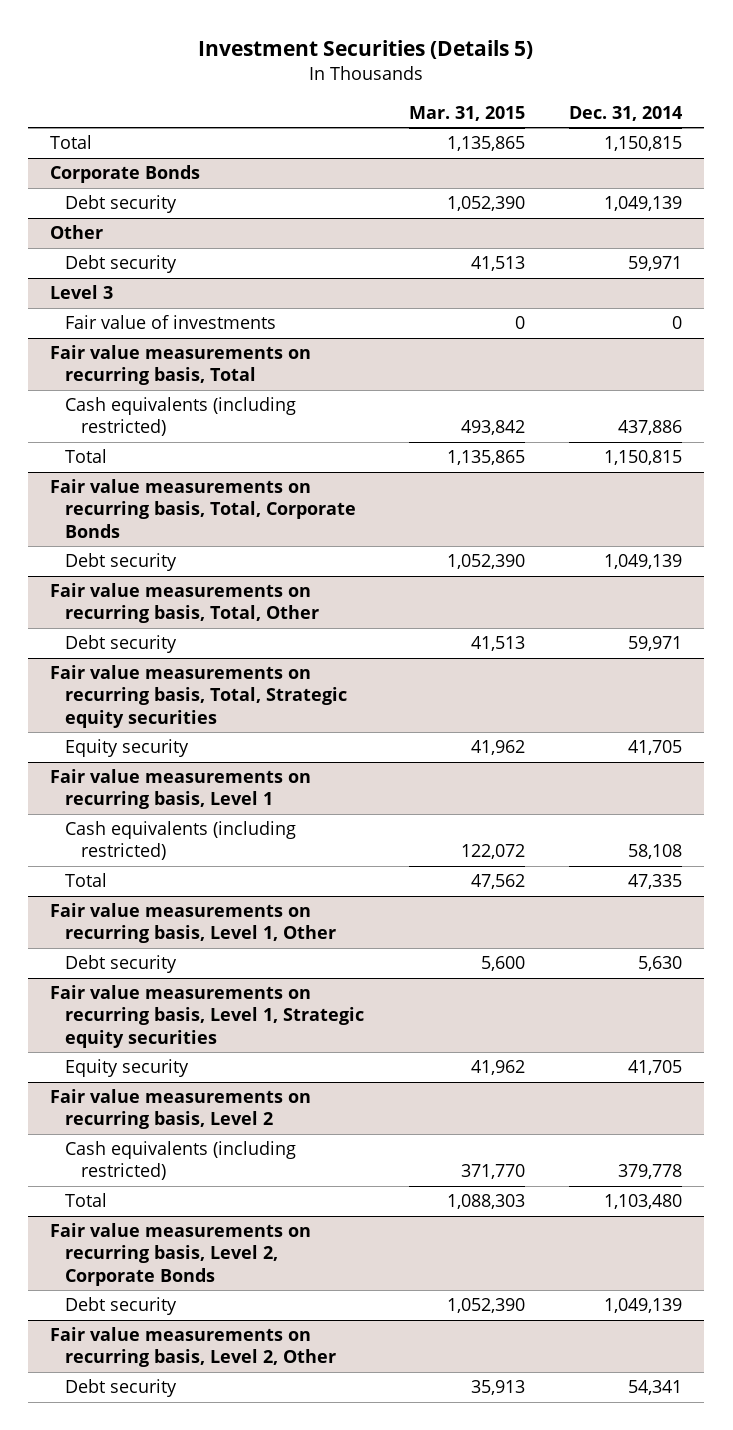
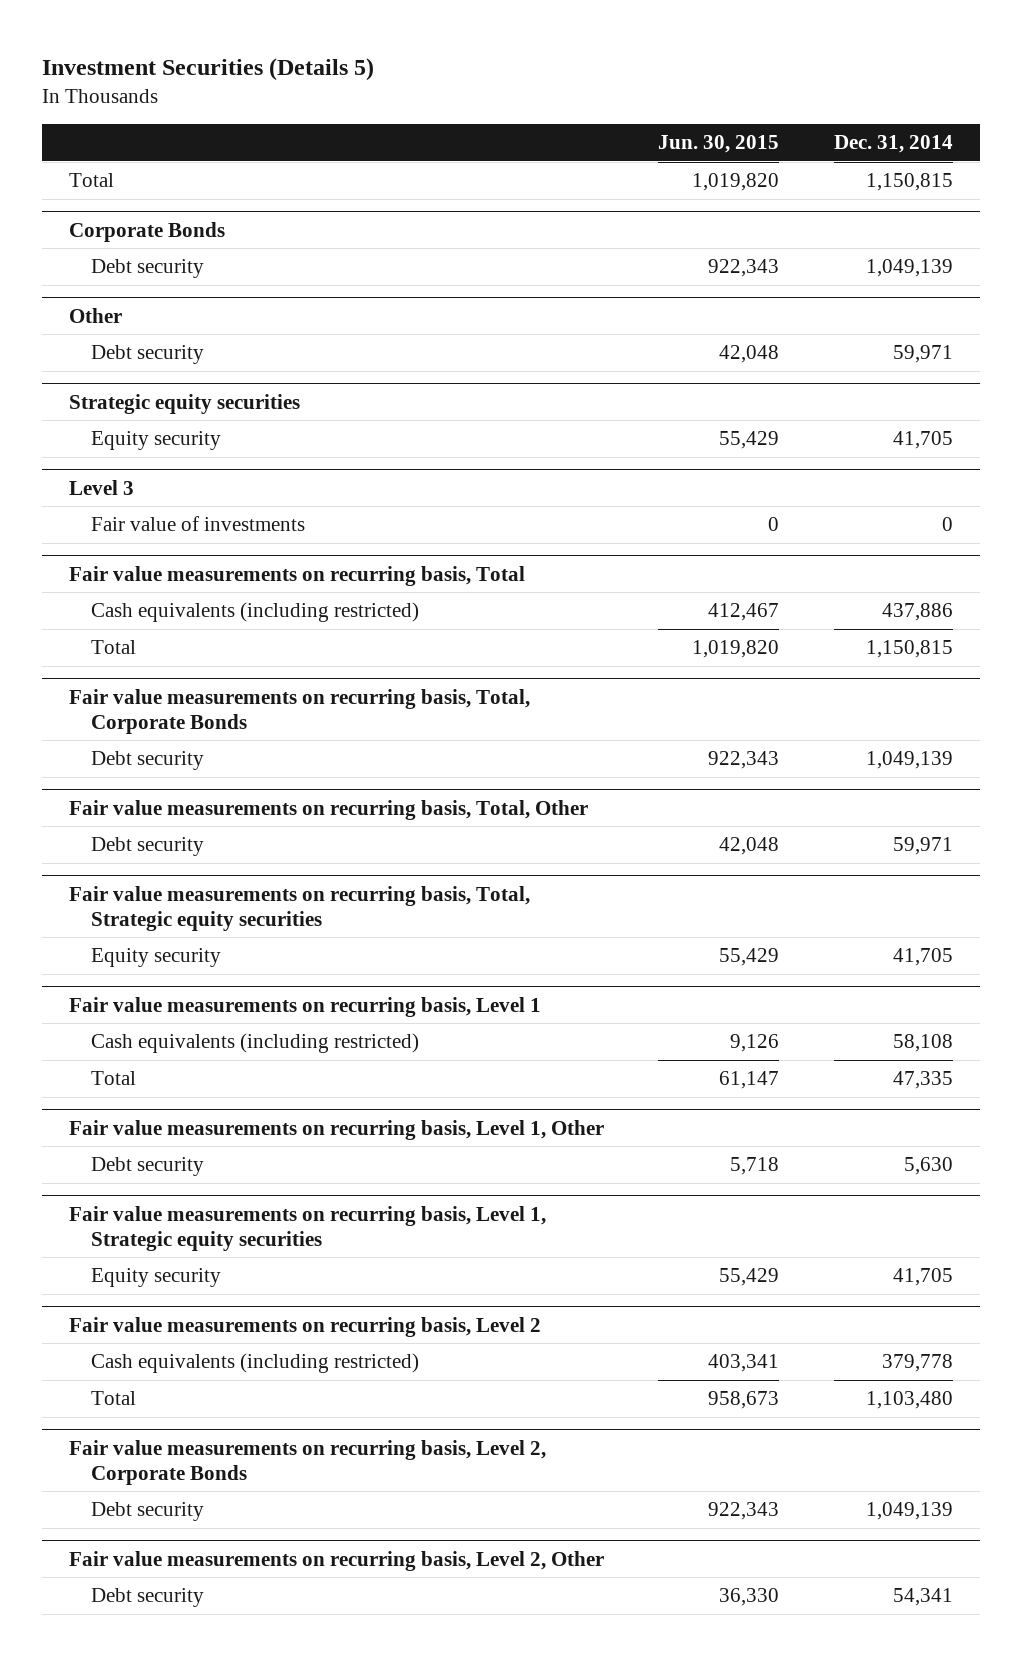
[408,105,525,121] Mar. 31, 2015 -> none
none -> [658,134,780,153] Jun. 30, 2015
none -> [69,393,301,414] Strategic equity securities
none -> [90,431,221,451] Equity security

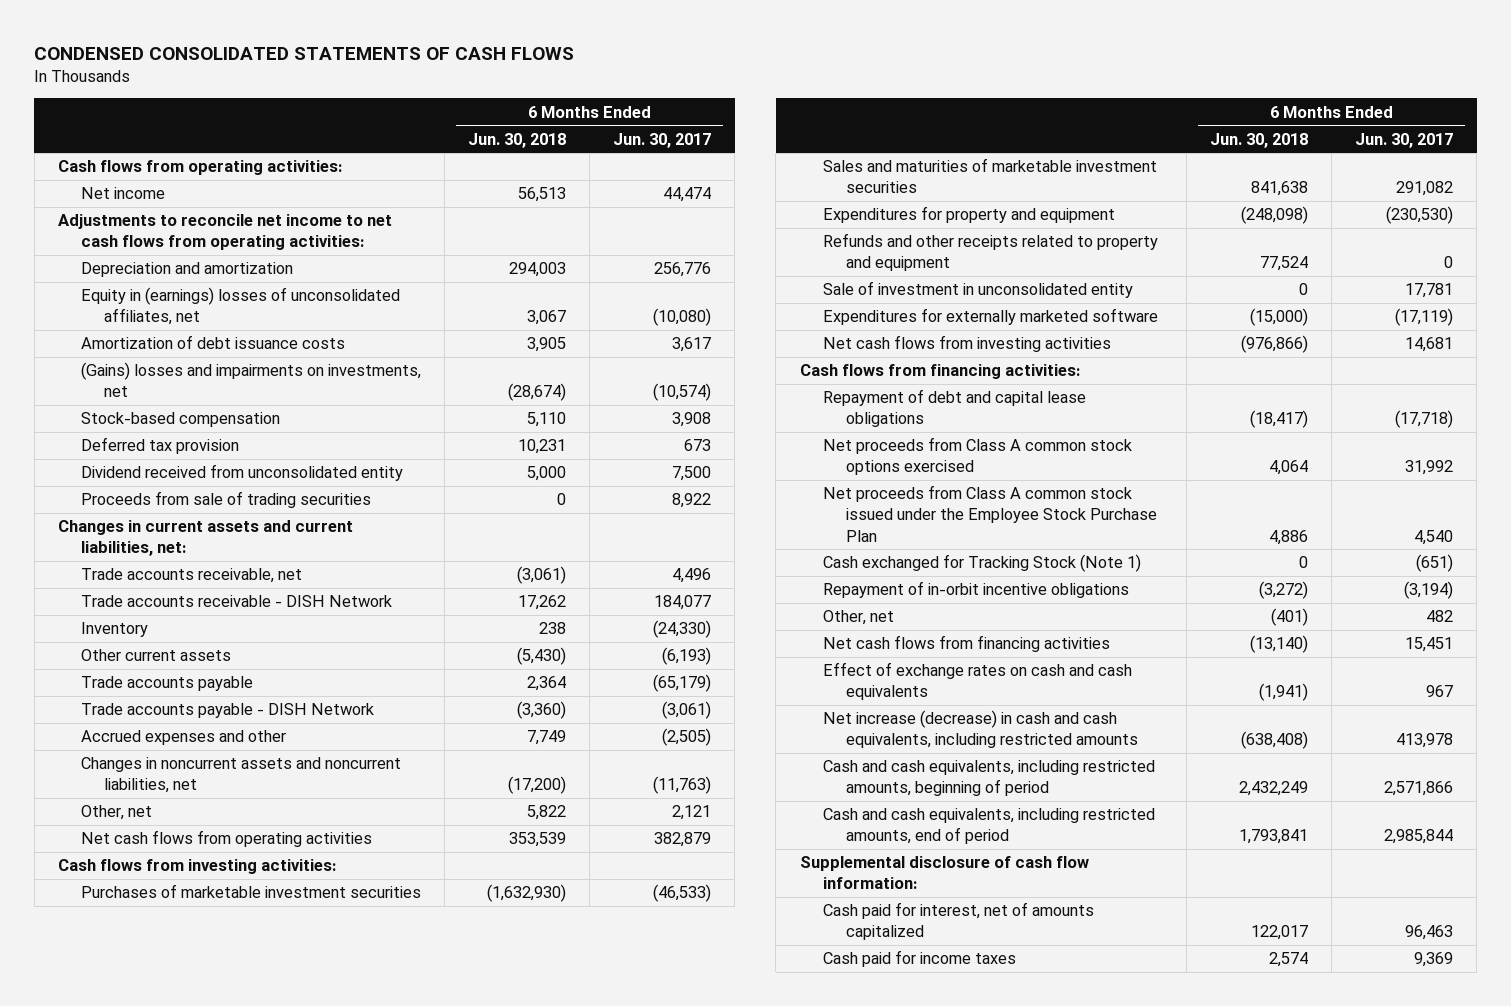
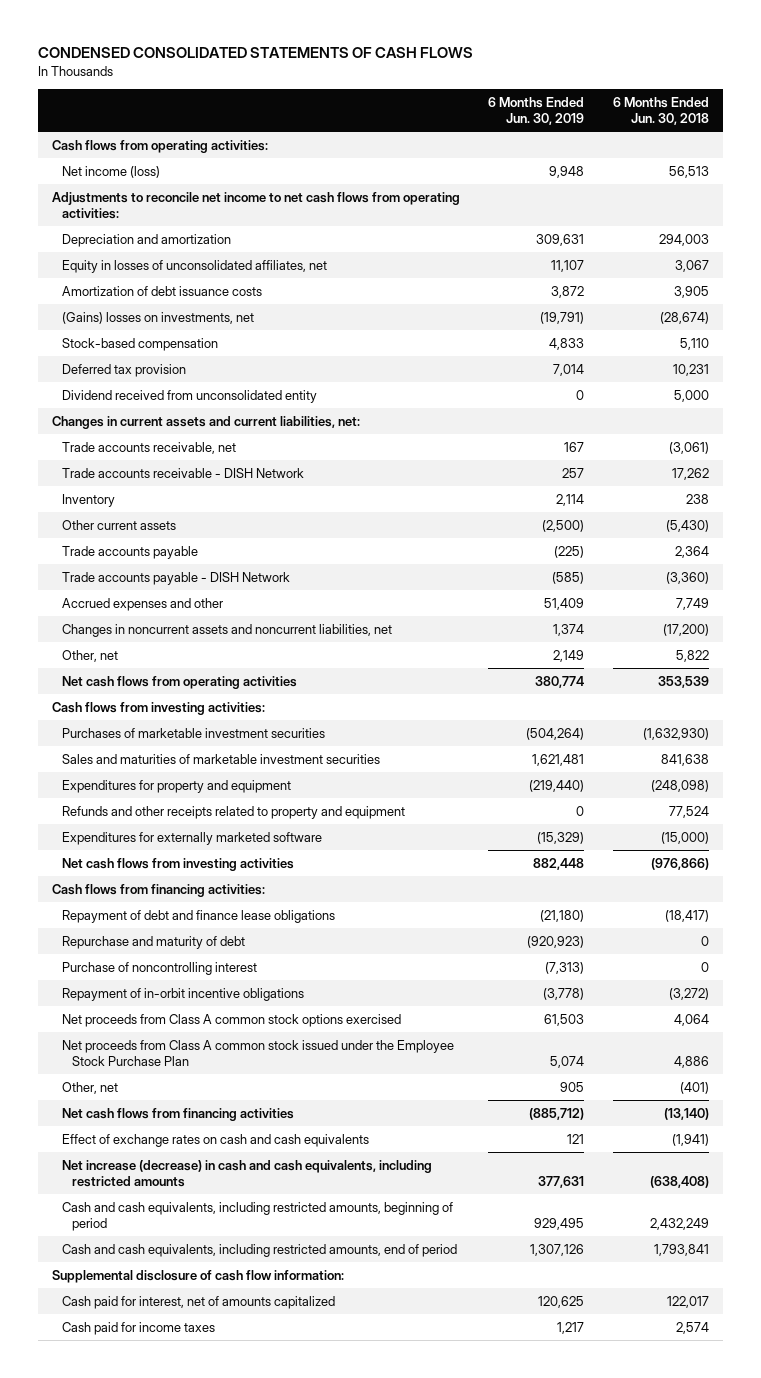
[613,132,712,148] Jun. 30, 2017 -> none
none -> [488,96,585,126] 6 Months Ended Jun. 30, 2019
[80,187,165,200] Net income -> [61,165,160,178] Net income (loss)
[80,287,400,326] Equity in (earnings) losses of unconsolidated affiliates, net -> [61,259,327,273] Equity in losses of unconsolidated affiliates, net
[80,362,421,398] (Gains) losses and impairments on investments, net -> [61,311,254,324] (Gains) losses on investments, net
[80,491,371,509] Proceeds from sale of trading securities -> none
[822,281,1133,299] Sale of investment in unconsolidated entity -> none
[822,389,1086,428] Repayment of debt and capital lease obligations -> [61,909,335,923] Repayment of debt and finance lease obligations
none -> [61,935,245,949] Repurchase and maturity of debt
none -> [61,961,257,975] Purchase of noncontrolling interest
[822,581,1129,599] Repayment of in-orbit incentive obligations -> [61,987,304,1001] Repayment of in-orbit incentive obligations
[822,554,1141,573] Cash exchanged for Tracking Stock (Note 1) -> none

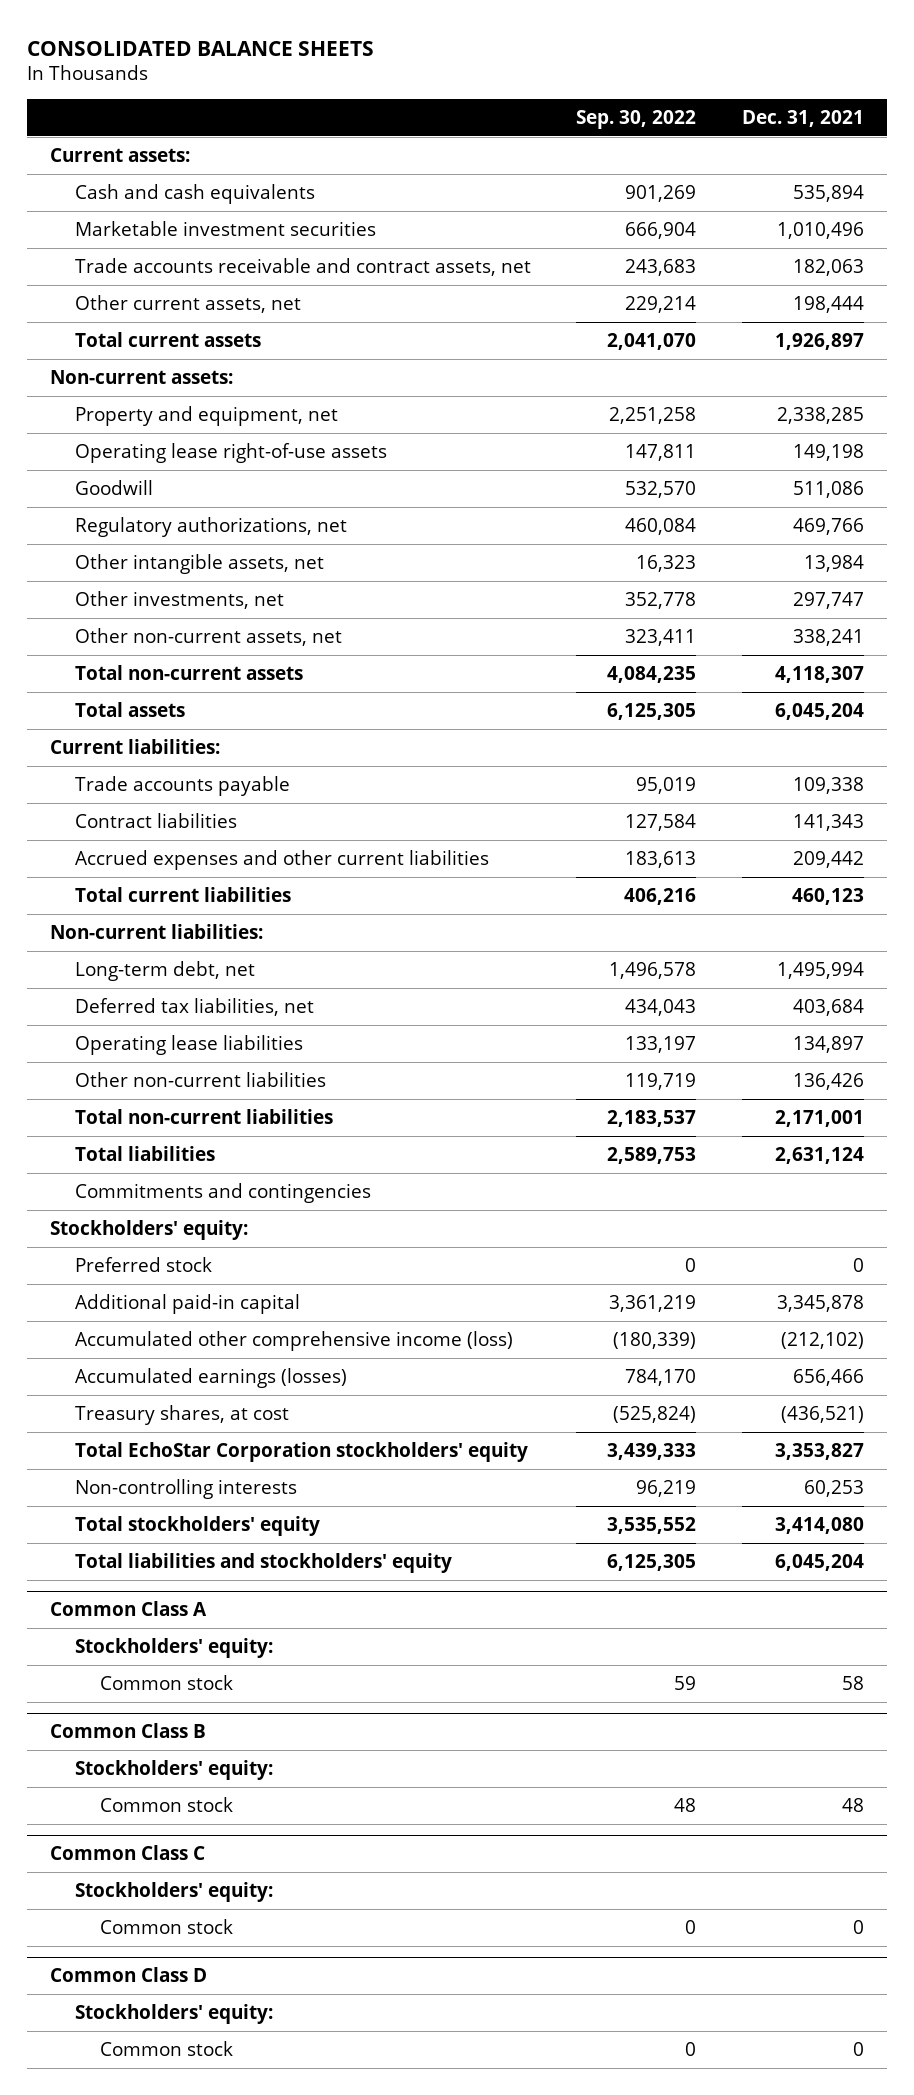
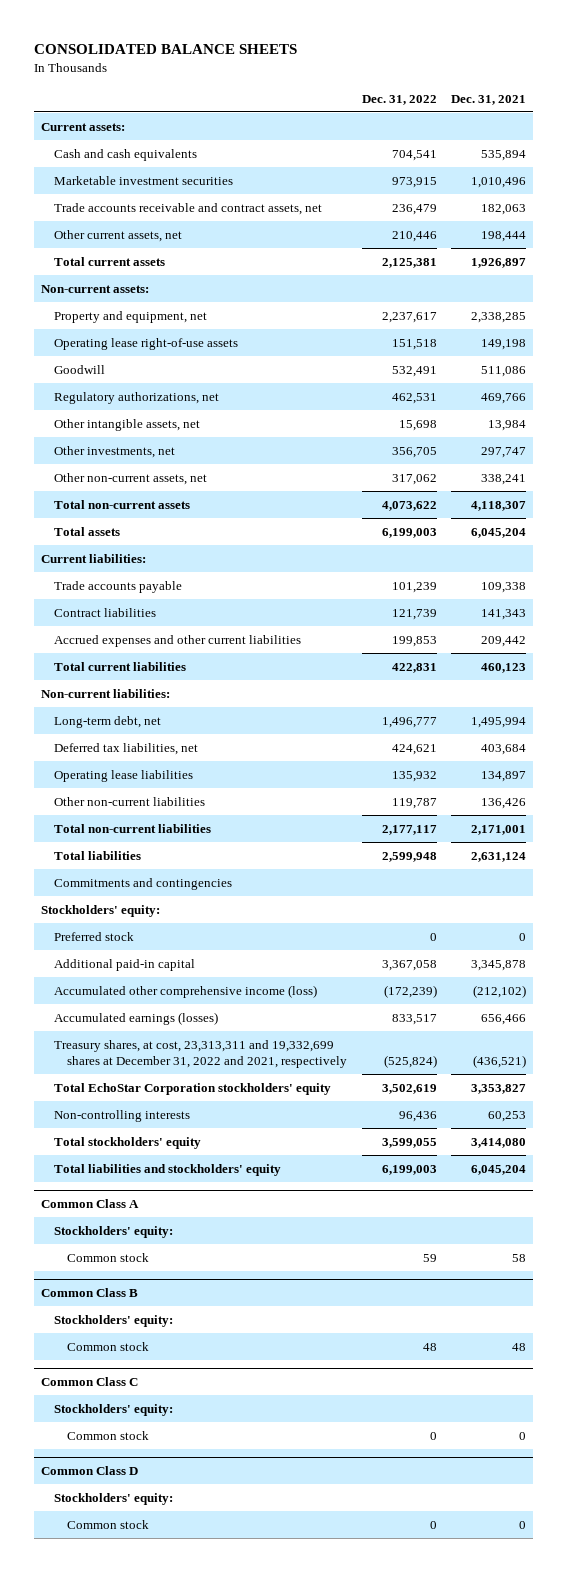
[576,109,697,129] Sep. 30, 2022 -> none
none -> [361,94,437,105] Dec. 31, 2022
[74,1404,289,1425] Treasury shares, at cost -> [54,1039,348,1068] Treasury shares, at cost, 23,313,311 and 19,332,699 shares at December 31, 2022 and 2021, respectively

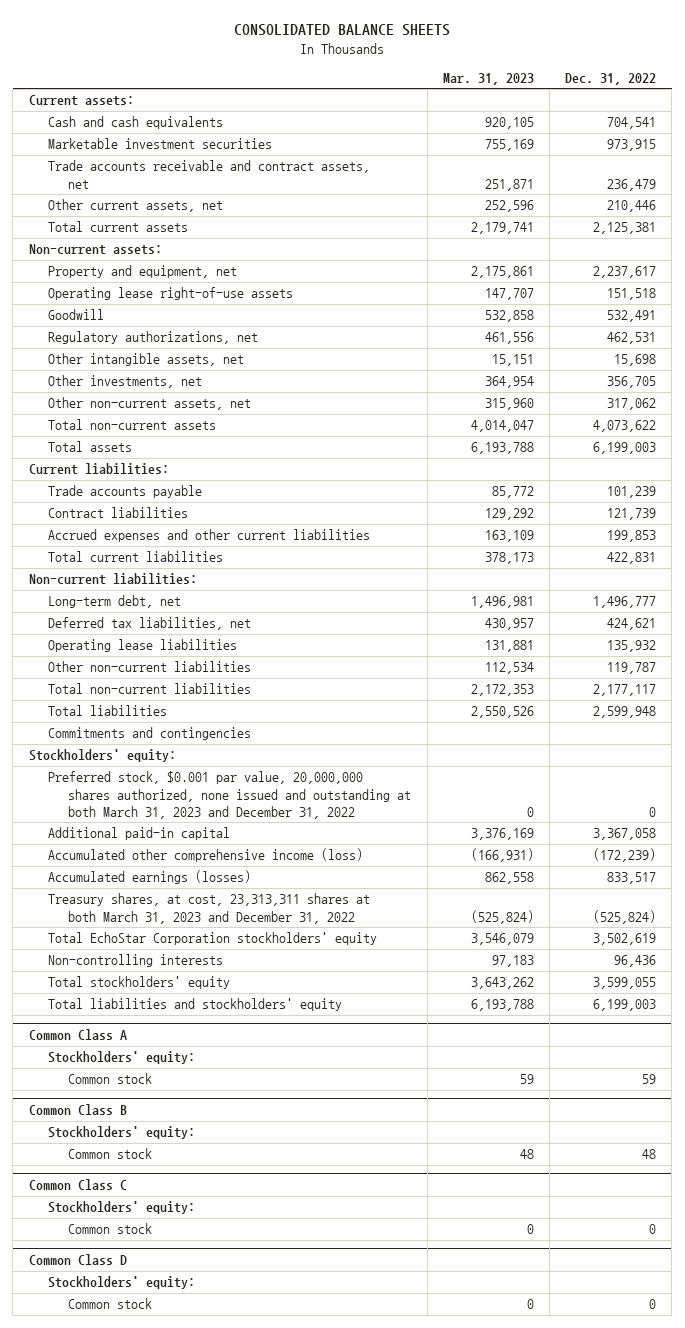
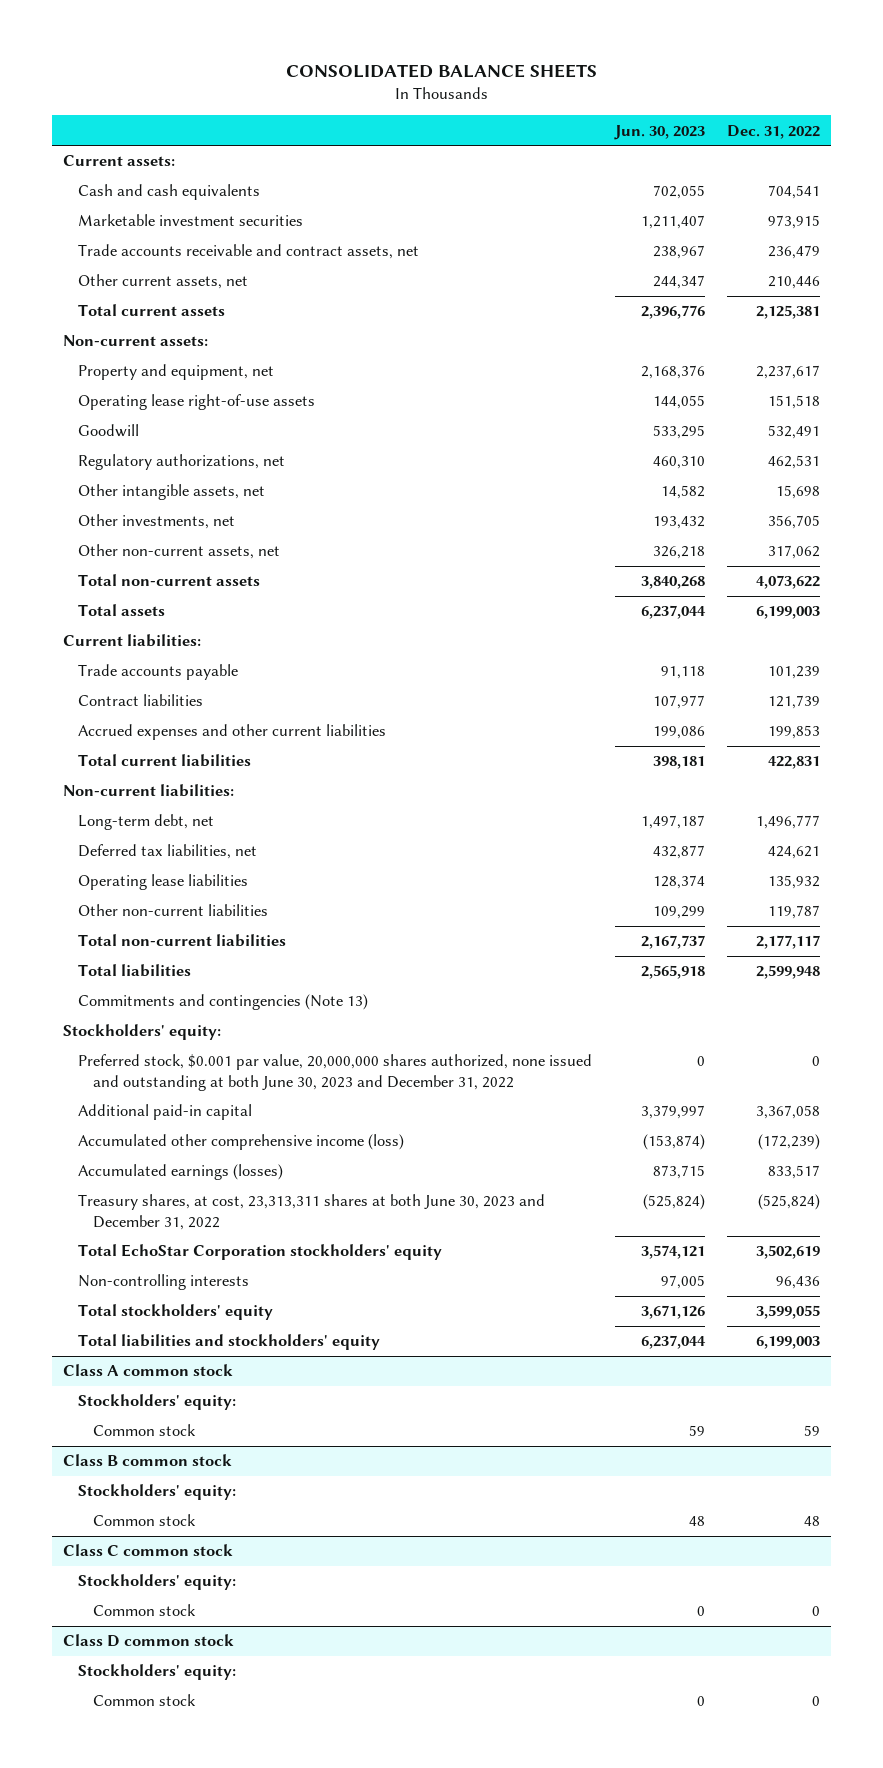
[442,72,534,85] Mar. 31, 2023 -> none
none -> [613,124,705,140] Jun. 30, 2023
[48,727,252,741] Commitments and contingencies -> [77,994,368,1011] Commitments and contingencies (Note 13)
[48,771,412,819] Preferred stock, $0.001 par value, 20,000,000 shares authorized, none issued and outstanding at both March 31, 2023 and December 31, 2022 -> [77,1054,592,1091] Preferred stock, $0.001 par value, 20,000,000 shares authorized, none issued and outstanding at both June 30, 2023 and December 31, 2022
[48,893,371,924] Treasury shares, at cost, 23,313,311 shares at both March 31, 2023 and December 31, 2022 -> [77,1194,545,1230] Treasury shares, at cost, 23,313,311 shares at both June 30, 2023 and December 31, 2022
[28,1028,127,1040] Common Class A -> [63,1364,234,1377] Class A common stock
[28,1103,127,1115] Common Class B -> [63,1454,233,1467] Class B common stock
[28,1178,127,1190] Common Class C -> [63,1544,234,1557] Class C common stock
[28,1253,127,1265] Common Class D -> [63,1634,235,1648] Class D common stock

